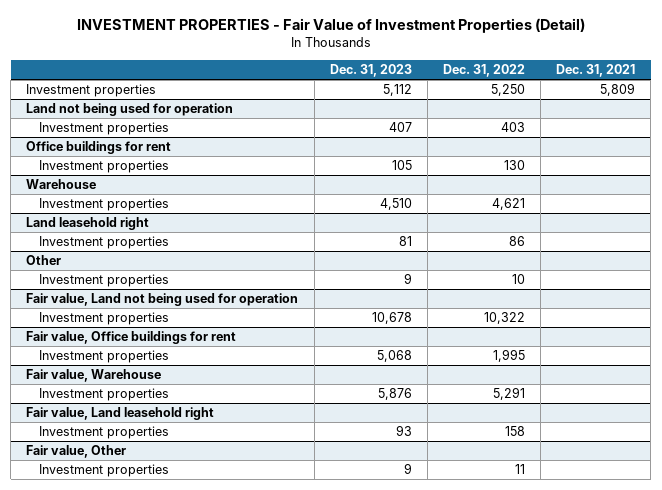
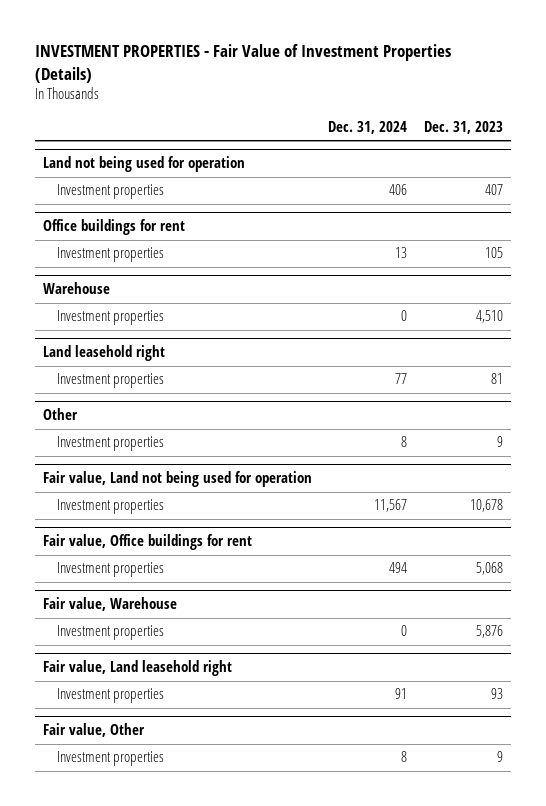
[76,18,585,34] INVESTMENT PROPERTIES - Fair Value of Investment Properties (Detail) -> [35,44,452,83] INVESTMENT PROPERTIES - Fair Value of Investment Properties (Details)
[442,63,525,77] Dec. 31, 2022 -> none
[556,63,636,77] Dec. 31, 2021 -> none
none -> [328,120,408,134] Dec. 31, 2024
[26,84,157,98] Investment properties -> none

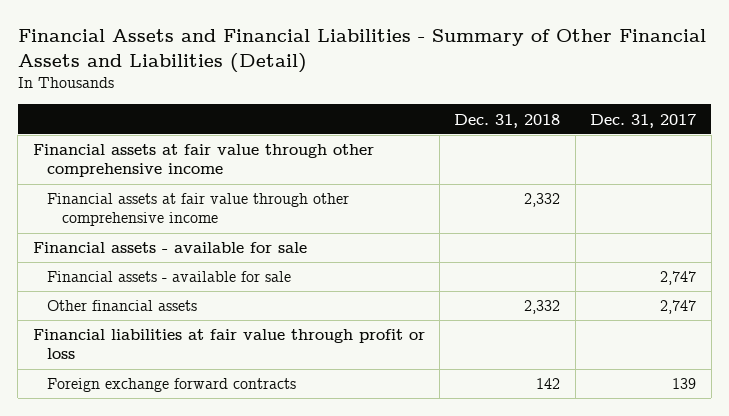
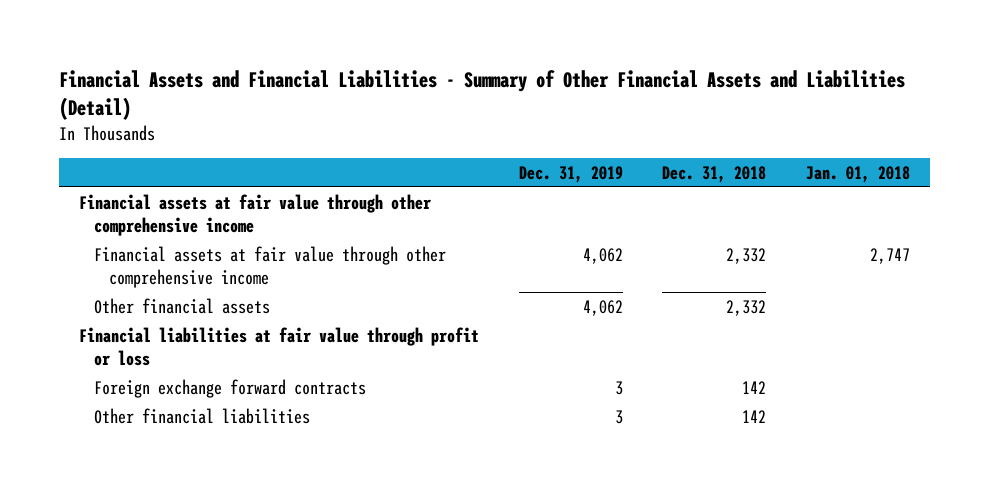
[590,113,697,128] Dec. 31, 2017 -> none
none -> [518,165,623,183] Dec. 31, 2019
none -> [806,165,911,183] Jan. 01, 2018
[32,242,307,254] Financial assets - available for sale -> none
[47,271,292,283] Financial assets - available for sale -> none
none -> [94,407,311,424] Other financial liabilities

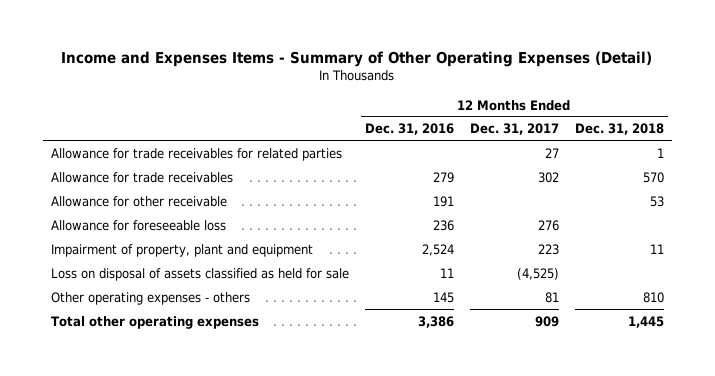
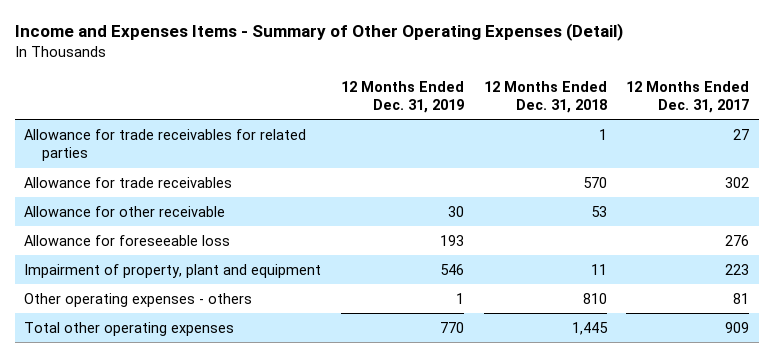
[364,123,454,136] Dec. 31, 2016 -> none
none -> [341,80,465,114] 12 Months Ended Dec. 31, 2019
[50,267,349,281] Loss on disposal of assets classified as held for sale -> none

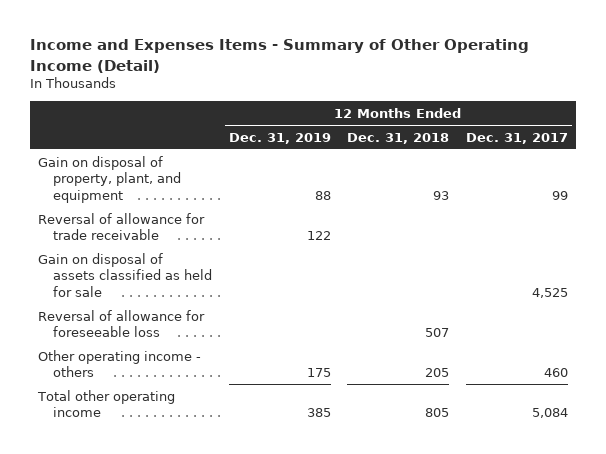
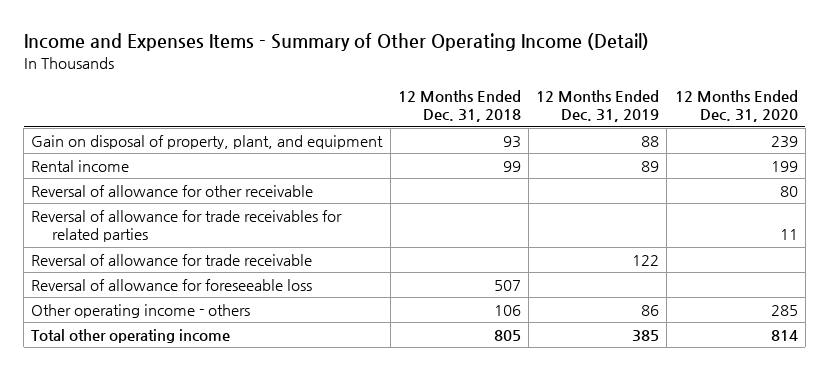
[466,132,569,144] Dec. 31, 2017 -> none
none -> [674,89,798,123] 12 Months Ended Dec. 31, 2020
none -> [31,159,130,172] Rental income
none -> [31,184,314,197] Reversal of allowance for other receivable
none -> [31,209,343,243] Reversal of allowance for trade receivables for related parties
[38,252,213,297] Gain on disposal of assets classified as held for sale -> none
[306,368,331,378] 175 -> [641,304,660,316] 86
[425,368,450,378] 205 -> [493,304,521,316] 106

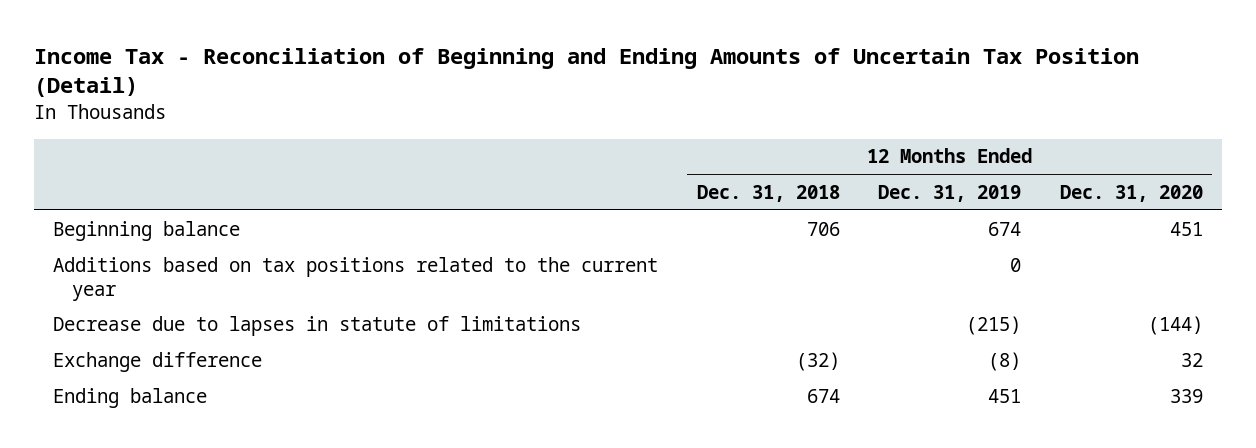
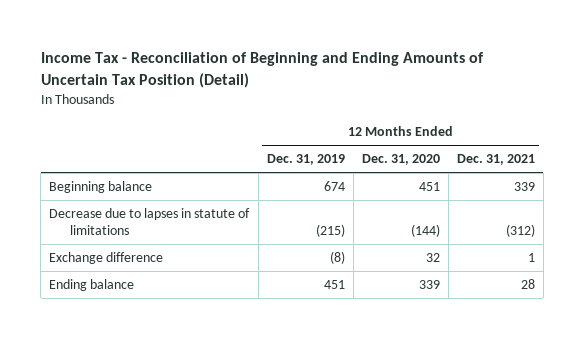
[696,184,840,202] Dec. 31, 2018 -> none
none -> [456,154,535,166] Dec. 31, 2021
[52,256,658,301] Additions based on tax positions related to the current year -> none

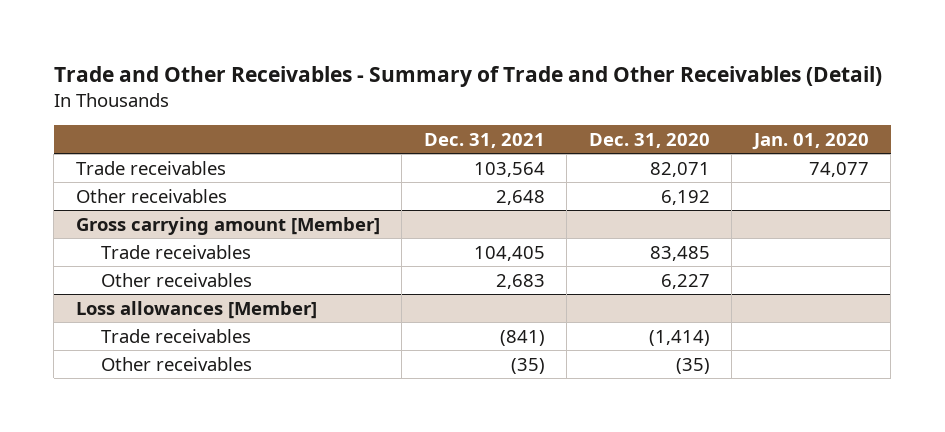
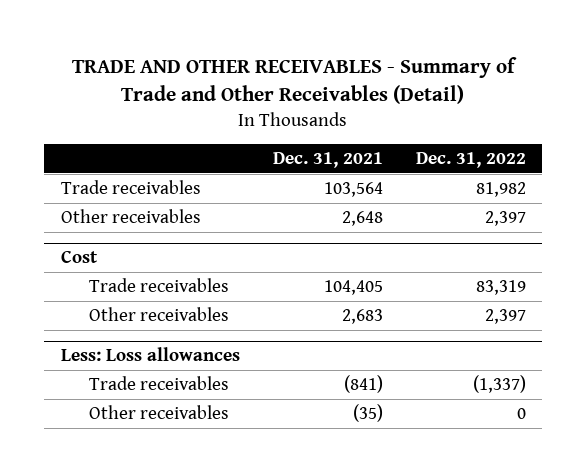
[53,66,882,88] Trade and Other Receivables - Summary of Trade and Other Receivables (Detail) -> [72,56,518,105] TRADE AND OTHER RECEIVABLES - Summary of Trade and Other Receivables (Detail)
[588,132,710,148] Dec. 31, 2020 -> none
[751,132,869,150] Jan. 01, 2020 -> none
none -> [415,152,526,169] Dec. 31, 2022
[75,216,380,235] Gross carrying amount [Member] -> [60,250,98,264] Cost
[75,300,317,319] Loss allowances [Member] -> [60,347,240,362] Less: Loss allowances

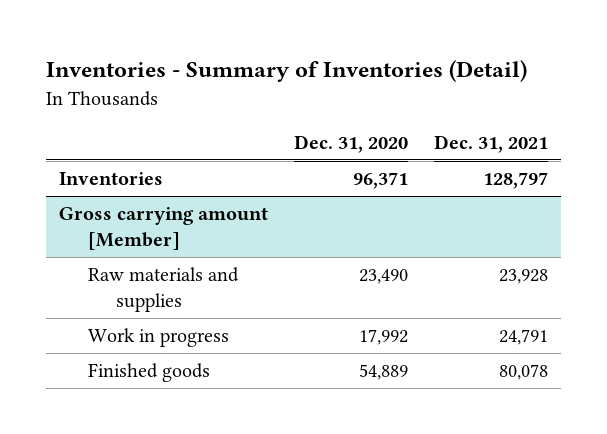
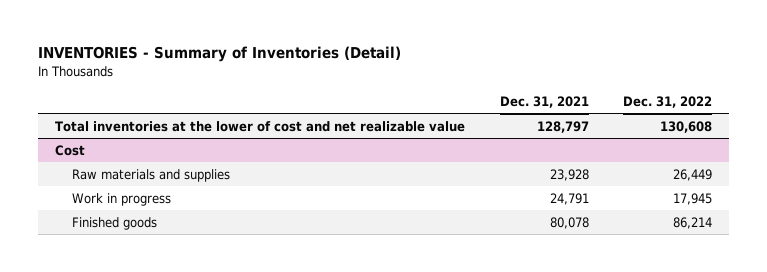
[45,60,527,83] Inventories - Summary of Inventories (Detail) -> [38,46,402,63] INVENTORIES - Summary of Inventories (Detail)
[294,134,409,153] Dec. 31, 2020 -> none
none -> [622,95,712,108] Dec. 31, 2022
[58,172,163,186] Inventories -> [55,120,466,132] Total inventories at the lower of cost and net realizable value
[58,207,268,251] Gross carrying amount [Member] -> [55,144,86,156] Cost

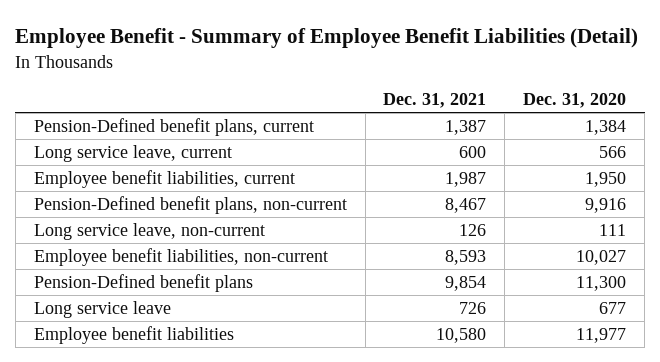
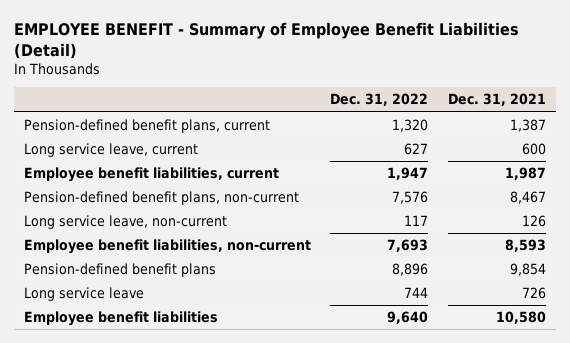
[15,28,639,49] Employee Benefit - Summary of Employee Benefit Liabilities (Detail) -> [13,21,519,59] EMPLOYEE BENEFIT - Summary of Employee Benefit Liabilities (Detail)
[523,93,627,109] Dec. 31, 2020 -> none
none -> [330,93,429,107] Dec. 31, 2022
[33,118,314,137] Pension-Defined benefit plans, current -> [23,119,270,134] Pension-defined benefit plans, current
[33,196,347,215] Pension-Defined benefit plans, non-current -> [23,191,299,206] Pension-defined benefit plans, non-current
[33,274,253,293] Pension-Defined benefit plans -> [23,263,216,278] Pension-defined benefit plans

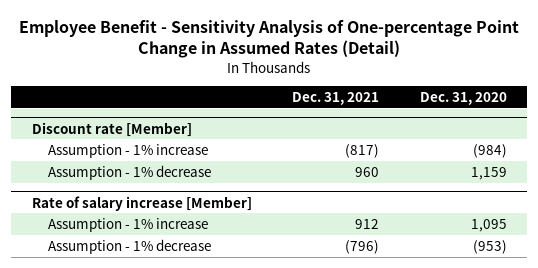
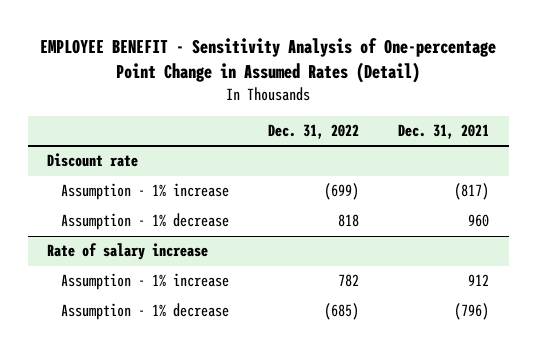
[19,19,520,59] Employee Benefit - Sensitivity Analysis of One-percentage Point Change in Assumed Rates (Detail) -> [40,37,497,83] EMPLOYEE BENEFIT - Sensitivity Analysis of One-percentage Point Change in Assumed Rates (Detail)
[419,92,507,106] Dec. 31, 2020 -> none
none -> [267,124,359,140] Dec. 31, 2022
[31,121,192,137] Discount rate [Member] -> [47,153,139,168] Discount rate
[31,195,252,211] Rate of salary increase [Member] -> [47,243,209,261] Rate of salary increase

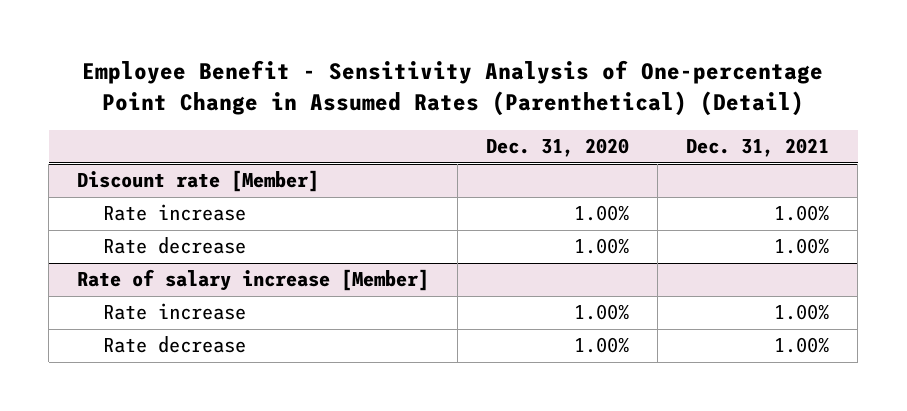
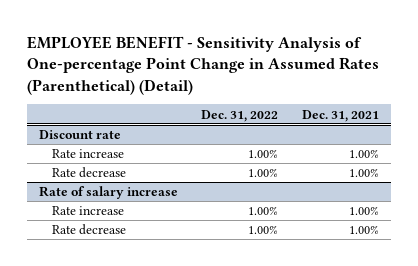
[82,60,824,117] Employee Benefit - Sensitivity Analysis of One-percentage Point Change in Assumed Rates (Parenthetical) (Detail) -> [26,36,379,95] EMPLOYEE BENEFIT - Sensitivity Analysis of One-percentage Point Change in Assumed Rates (Parenthetical) (Detail)
[486,138,630,158] Dec. 31, 2020 -> none
none -> [201,109,279,122] Dec. 31, 2022
[77,170,320,193] Discount rate [Member] -> [38,130,121,140] Discount rate
[77,269,430,292] Rate of salary increase [Member] -> [38,186,178,200] Rate of salary increase

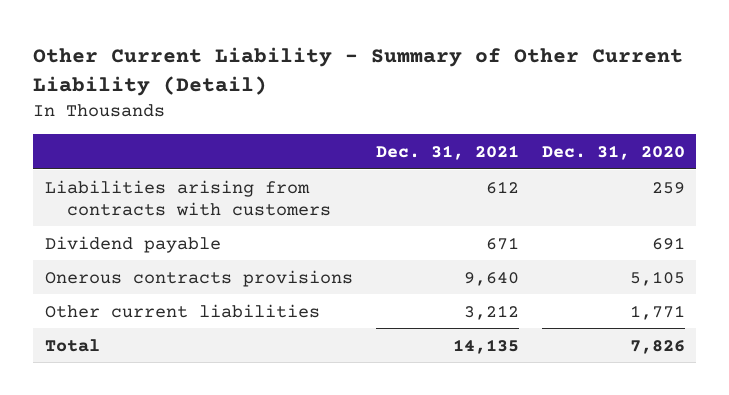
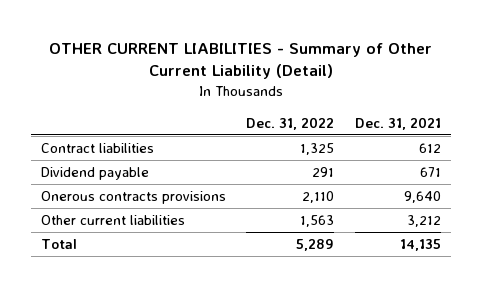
[33,47,684,96] Other Current Liability - Summary of Other Current Liability (Detail) -> [48,42,432,80] OTHER CURRENT LIABILITIES - Summary of Other Current Liability (Detail)
[541,145,685,161] Dec. 31, 2020 -> none
none -> [246,116,335,130] Dec. 31, 2022
[44,179,331,216] Liabilities arising from contracts with customers -> [41,143,155,154] Contract liabilities

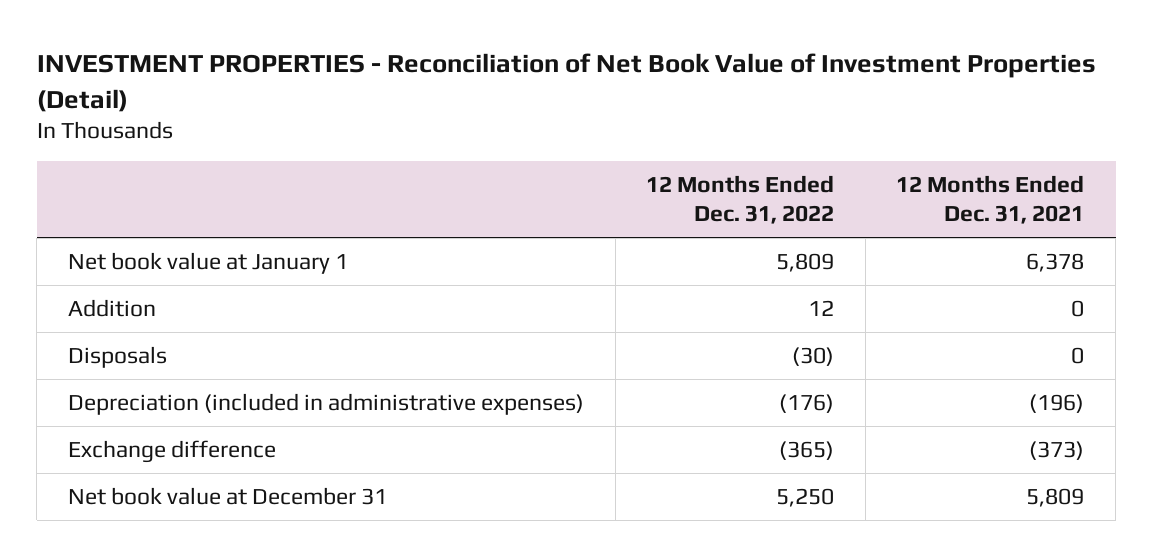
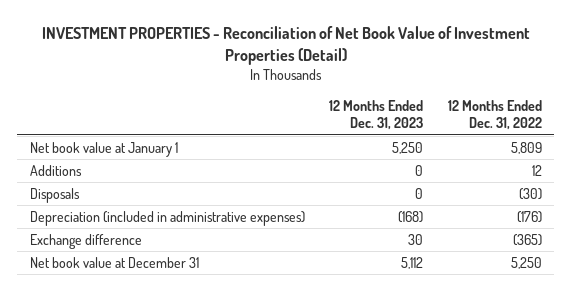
[896,174,1085,225] 12 Months Ended Dec. 31, 2021 -> none
none -> [329,99,424,131] 12 Months Ended Dec. 31, 2023
[68,298,157,317] Addition -> [29,164,82,176] Additions

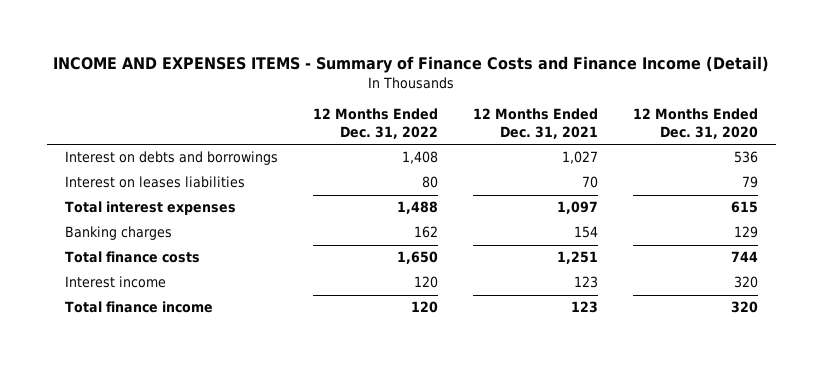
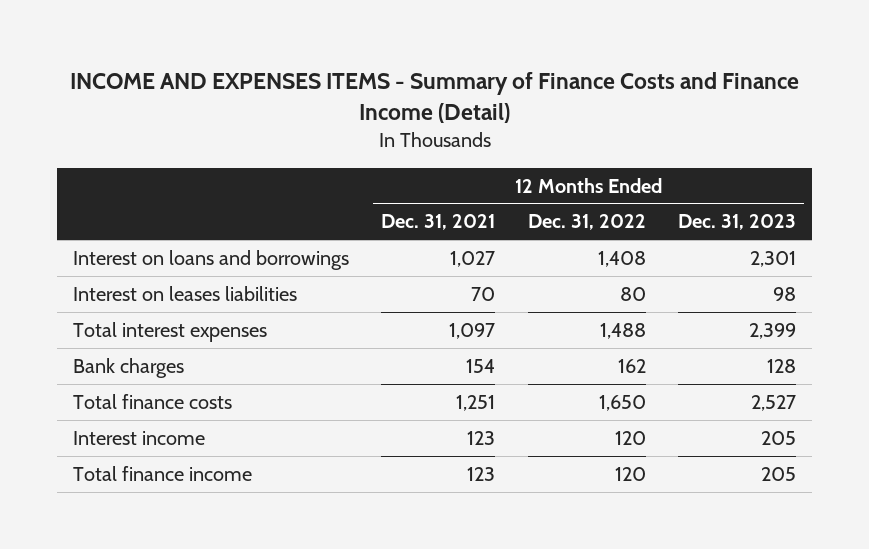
[633,108,759,140] 12 Months Ended Dec. 31, 2020 -> none
none -> [677,214,796,231] Dec. 31, 2023
[64,151,278,166] Interest on debts and borrowings -> [73,249,350,270] Interest on loans and borrowings
[64,226,172,241] Banking charges -> [73,357,185,378] Bank charges

